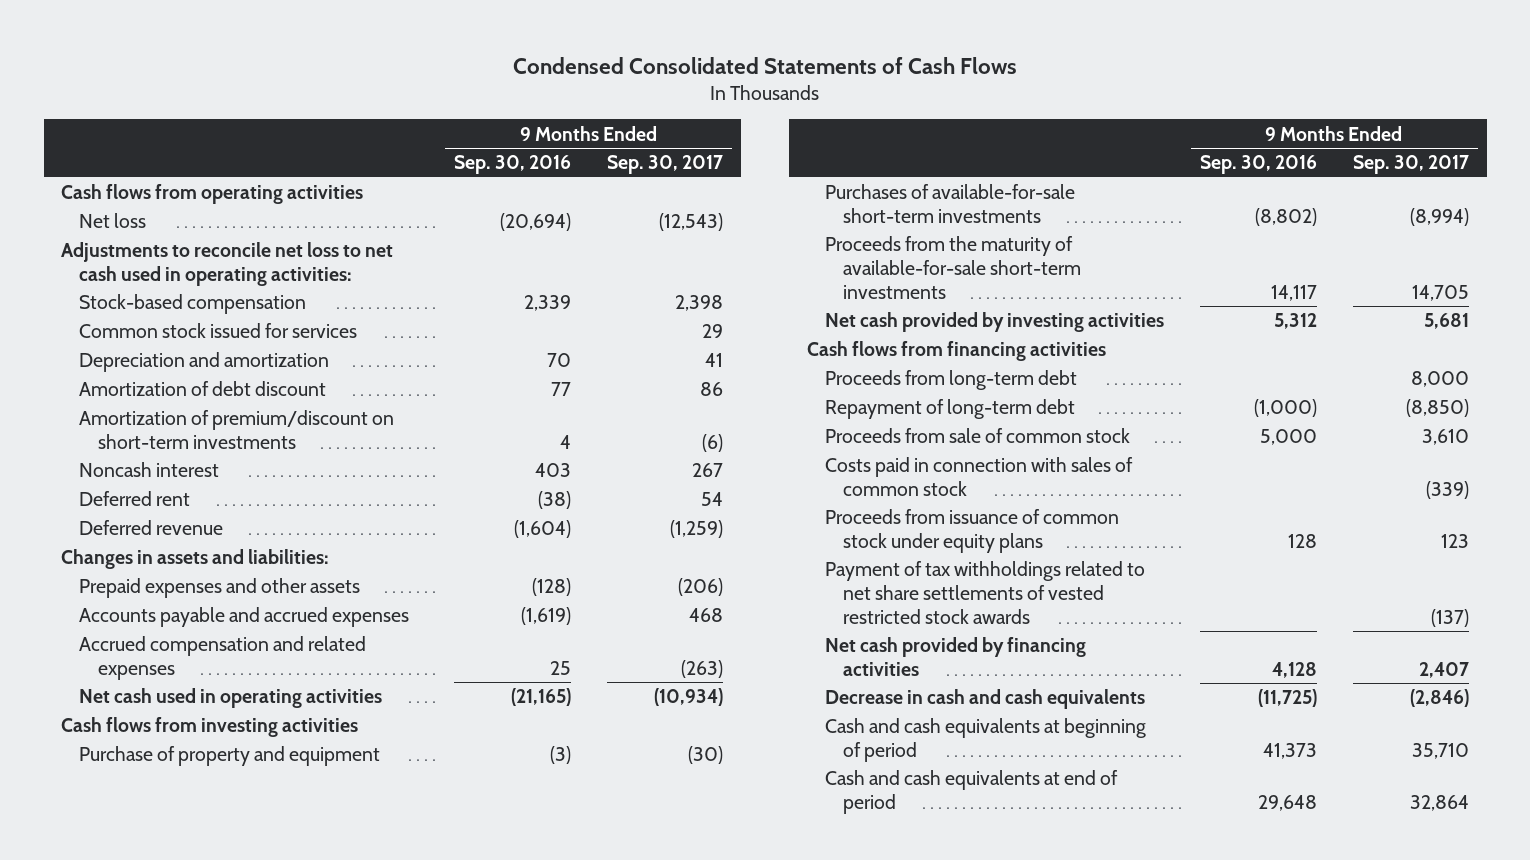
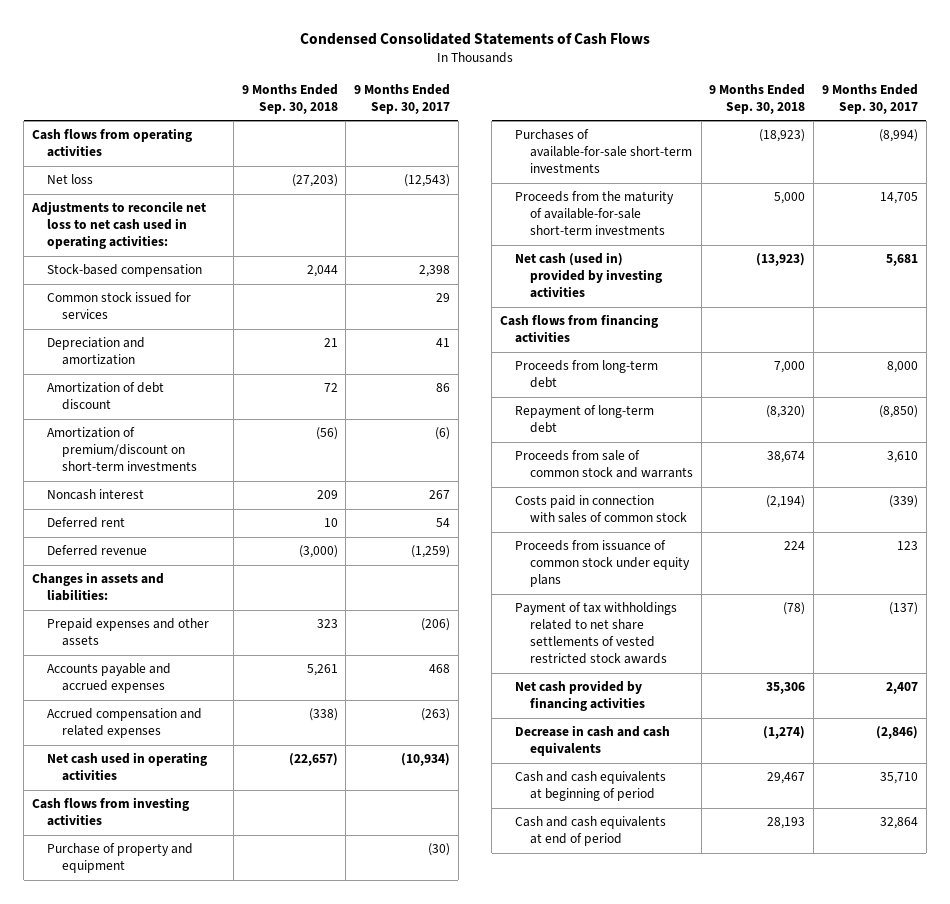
[454,155,572,175] Sep. 30, 2016 -> none
none -> [241,83,338,114] 9 Months Ended Sep. 30, 2018
[825,312,1165,333] Net cash provided by investing activities -> [514,252,662,299] Net cash (used in) provided by investing activities
[825,428,1131,444] Proceeds from sale of common stock -> [514,450,693,479] Proceeds from sale of common stock and warrants

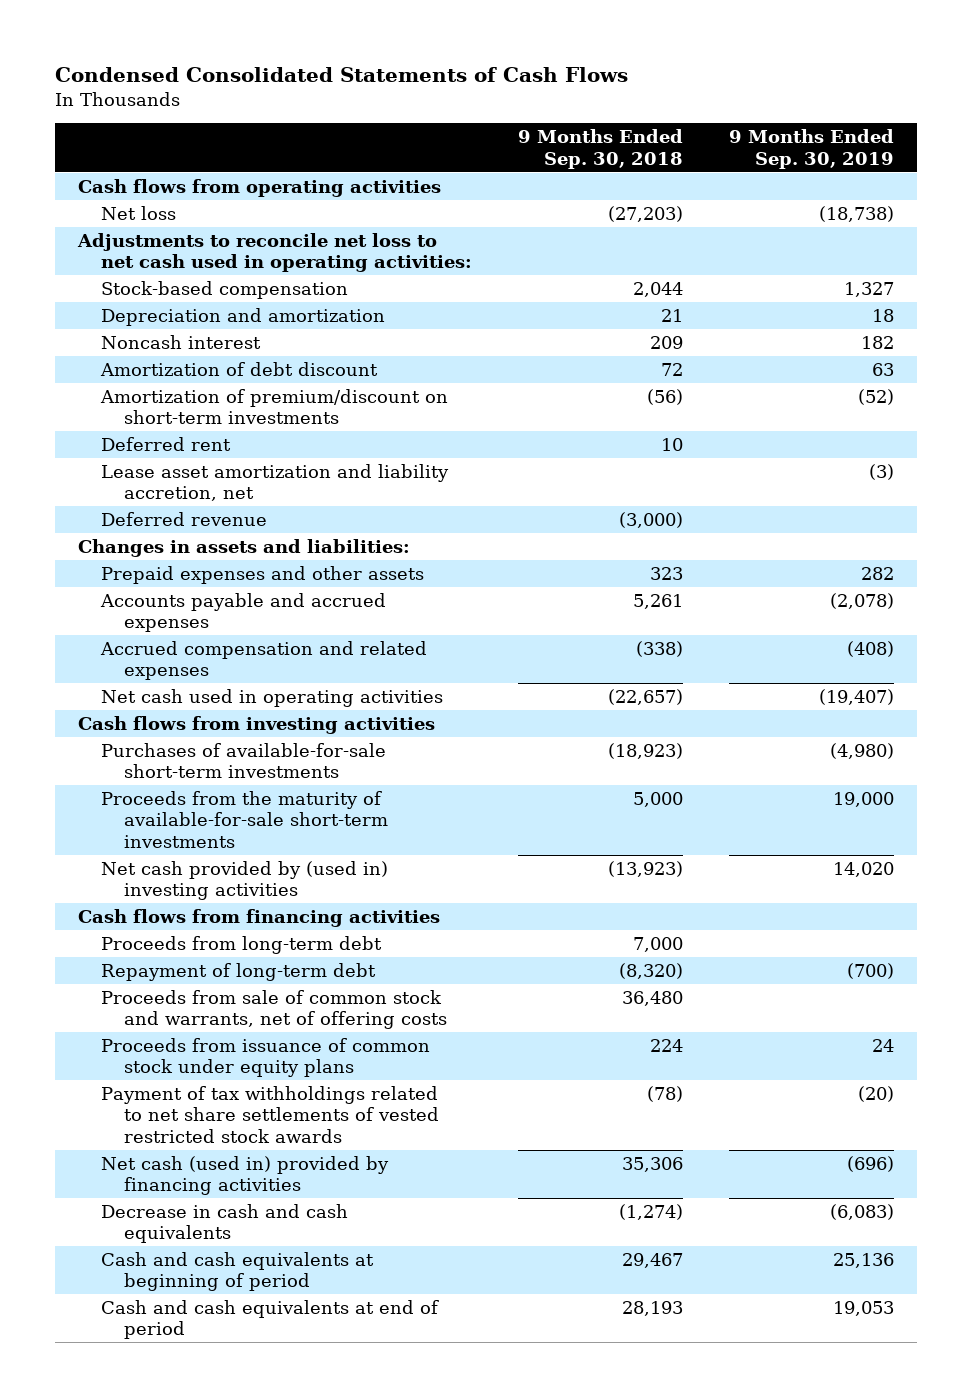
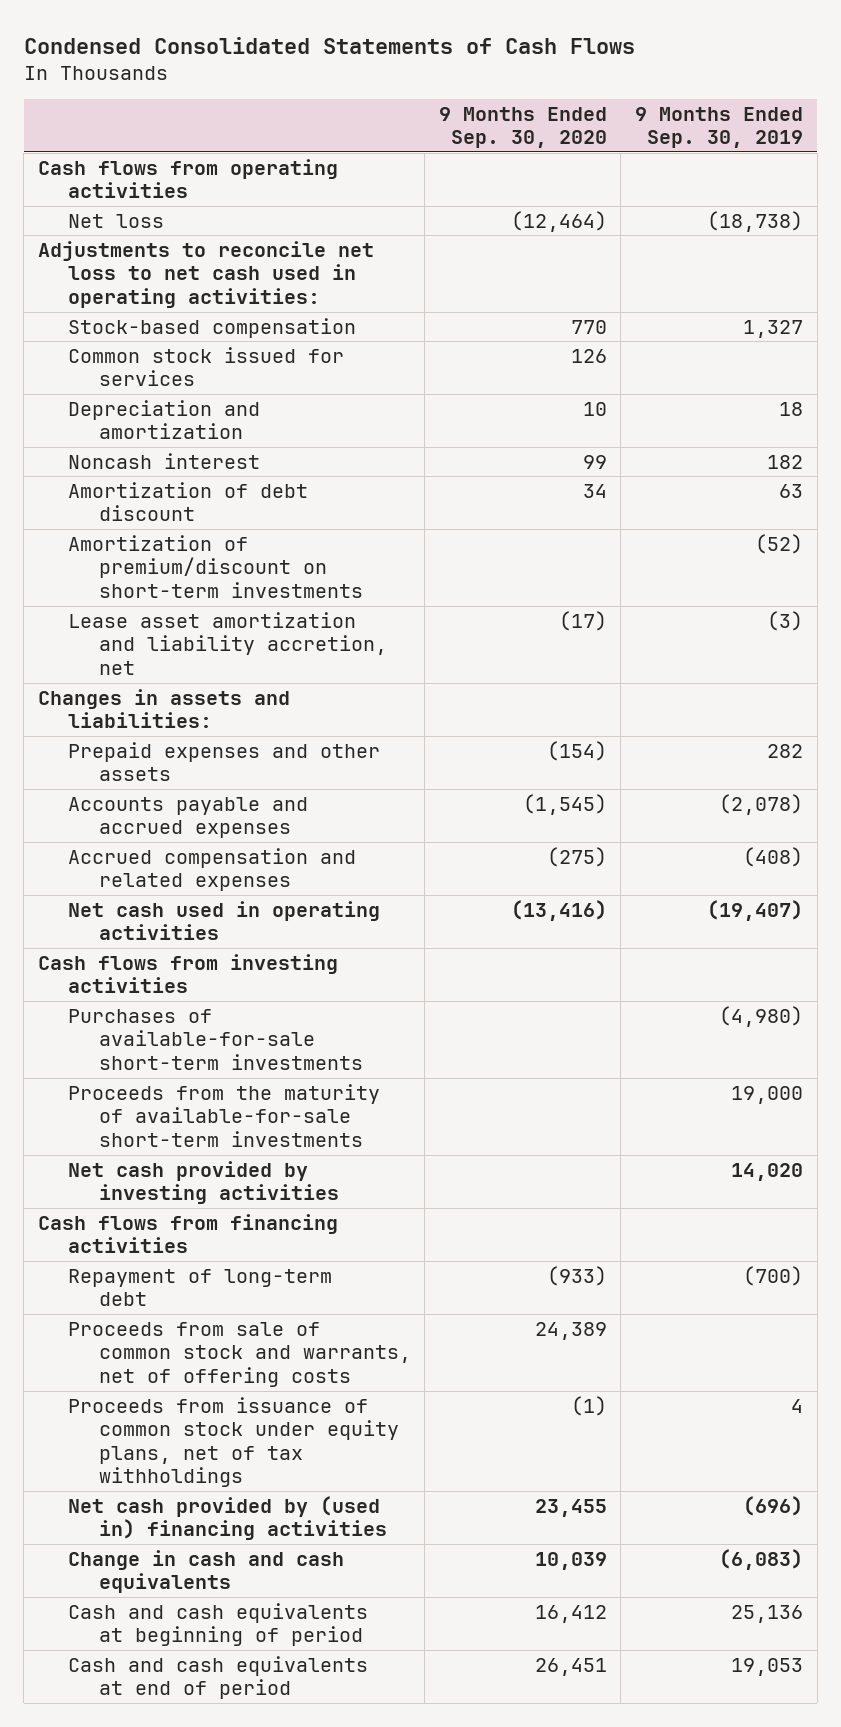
[518,128,684,169] 9 Months Ended Sep. 30, 2018 -> none
none -> [438,106,607,149] 9 Months Ended Sep. 30, 2020
none -> [68,346,345,387] Common stock issued for services
[101,436,232,451] Deferred rent -> none
[101,511,268,526] Deferred revenue -> none
[101,860,389,901] Net cash provided by (used in) investing activities -> [68,1160,339,1205] Net cash provided by investing activities
[101,935,383,954] Proceeds from long-term debt -> none
[101,1085,439,1144] Payment of tax withholdings related to net share settlements of vested restricted stock awards -> none
[101,1037,431,1078] Proceeds from issuance of common stock under equity plans -> [68,1396,399,1488] Proceeds from issuance of common stock under equity plans, net of tax withholdings
[872,1038,895,1052] 24 -> [790,1398,803,1413] 4
[101,1155,390,1196] Net cash (used in) provided by financing activities -> [68,1495,387,1541] Net cash provided by (used in) financing activities
[101,1203,349,1244] Decrease in cash and cash equivalents -> [68,1549,345,1594] Change in cash and cash equivalents

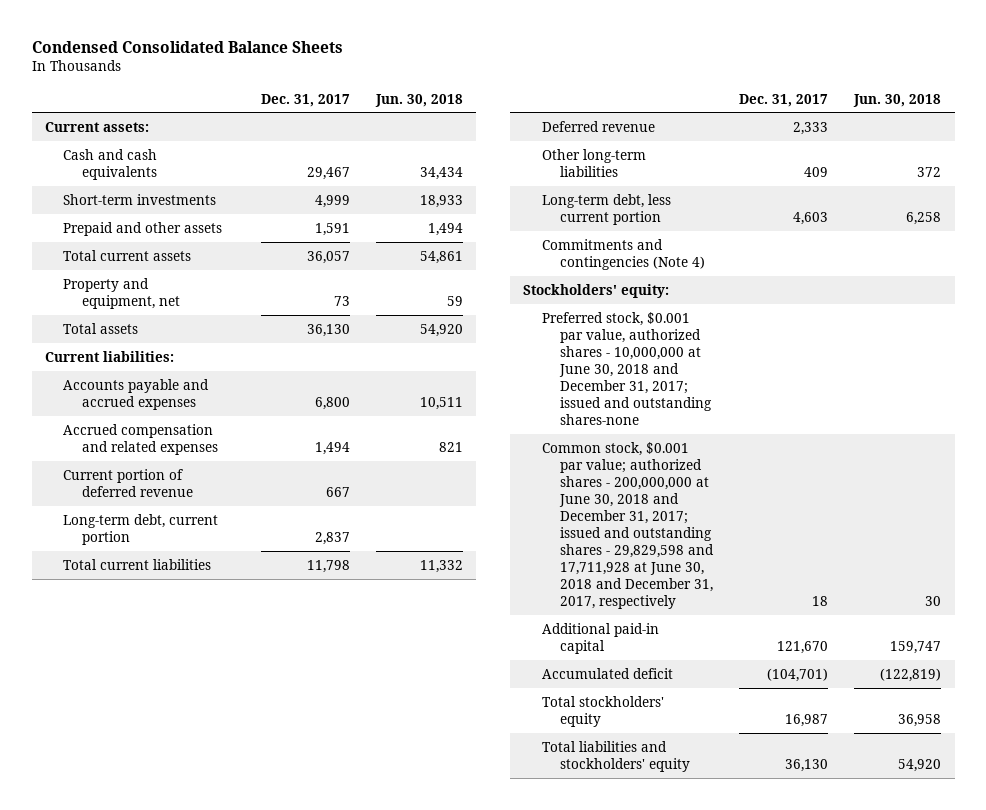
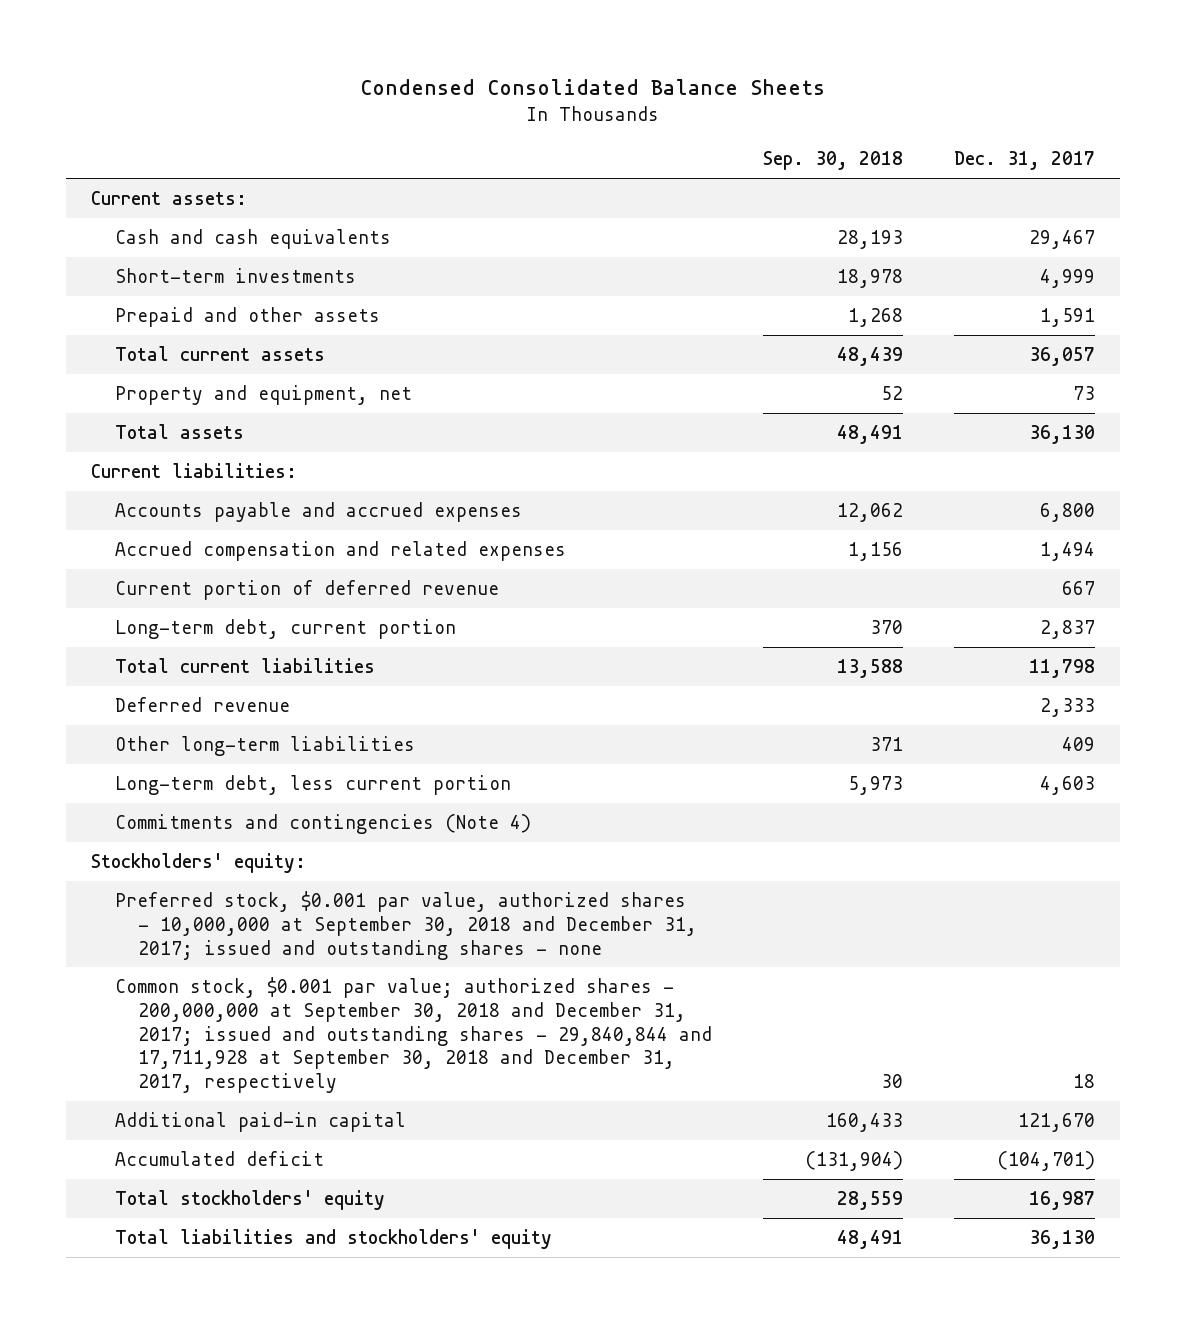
[375,93,464,107] Jun. 30, 2018 -> none
none -> [762,151,903,171] Sep. 30, 2018
[541,311,713,425] Preferred stock, $0.001 par value, authorized shares - 10,000,000 at June 30, 2018 and December 31, 2017; issued and outstanding shares-none -> [114,890,697,960] Preferred stock, $0.001 par value, authorized shares - 10,000,000 at September 30, 2018 and December 31, 2017; issued and outstanding shares - none
[541,441,715,609] Common stock, $0.001 par value; authorized shares - 200,000,000 at June 30, 2018 and December 31, 2017; issued and outstanding shares - 29,829,598 and 17,711,928 at June 30, 2018 and December 31, 2017, respectively -> [114,976,712,1094] Common stock, $0.001 par value; authorized shares - 200,000,000 at September 30, 2018 and December 31, 2017; issued and outstanding shares - 29,840,844 and 17,711,928 at September 30, 2018 and December 31, 2017, respectively

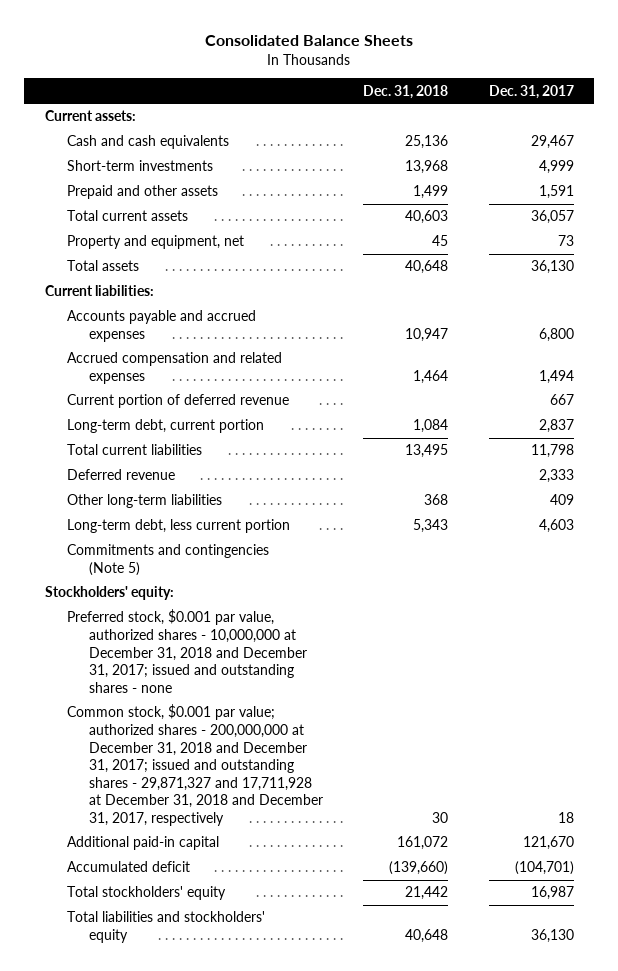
[360,79,826,96] Condensed Consolidated Balance Sheets -> [205,34,414,46] Consolidated Balance Sheets
[762,151,903,171] Sep. 30, 2018 -> none
none -> [363,84,449,99] Dec. 31, 2018
[114,813,531,834] Commitments and contingencies (Note 4) -> [66,544,269,576] Commitments and contingencies (Note 5)
[114,890,697,960] Preferred stock, $0.001 par value, authorized shares - 10,000,000 at September 30, 2018 and December 31, 2017; issued and outstanding shares - none -> [66,609,307,693] Preferred stock, $0.001 par value, authorized shares - 10,000,000 at December 31, 2018 and December 31, 2017; issued and outstanding shares - none
[114,976,712,1094] Common stock, $0.001 par value; authorized shares - 200,000,000 at September 30, 2018 and December 31, 2017; issued and outstanding shares - 29,840,844 and 17,711,928 at September 30, 2018 and December 31, 2017, respectively -> [66,704,323,827] Common stock, $0.001 par value; authorized shares - 200,000,000 at December 31, 2018 and December 31, 2017; issued and outstanding shares - 29,871,327 and 17,711,928 at December 31, 2018 and December 31, 2017, respectively

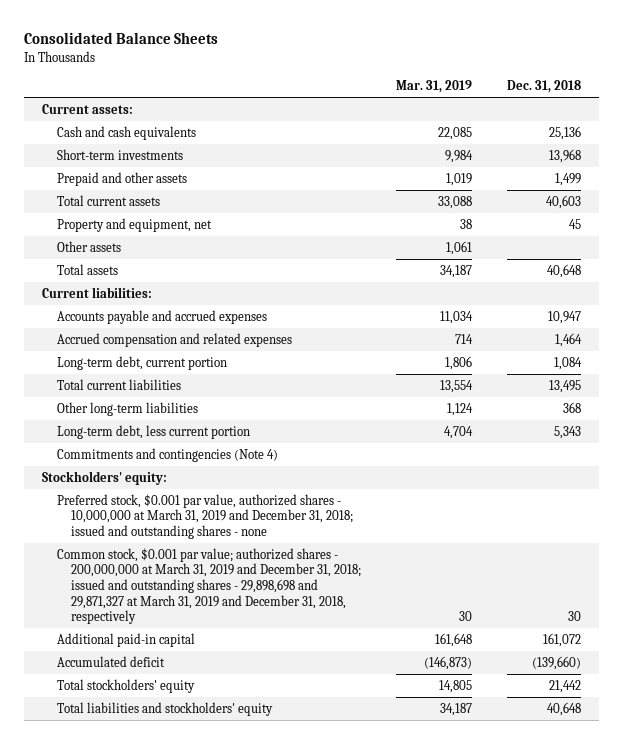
[488,84,574,99] Dec. 31, 2017 -> none
none -> [396,80,473,94] Mar. 31, 2019
none -> [56,240,121,252] Other assets
[66,394,289,409] Current portion of deferred revenue -> none
[66,469,175,481] Deferred revenue -> none
[66,544,269,576] Commitments and contingencies (Note 5) -> [56,447,278,462] Commitments and contingencies (Note 4)
[66,609,307,693] Preferred stock, $0.001 par value, authorized shares - 10,000,000 at December 31, 2018 and December 31, 2017; issued and outstanding shares - none -> [56,493,354,539] Preferred stock, $0.001 par value, authorized shares - 10,000,000 at March 31, 2019 and December 31, 2018; issued and outstanding shares - none
[66,704,323,827] Common stock, $0.001 par value; authorized shares - 200,000,000 at December 31, 2018 and December 31, 2017; issued and outstanding shares - 29,871,327 and 17,711,928 at December 31, 2018 and December 31, 2017, respectively -> [56,547,362,625] Common stock, $0.001 par value; authorized shares - 200,000,000 at March 31, 2019 and December 31, 2018; issued and outstanding shares - 29,898,698 and 29,871,327 at March 31, 2019 and December 31, 2018, respectively

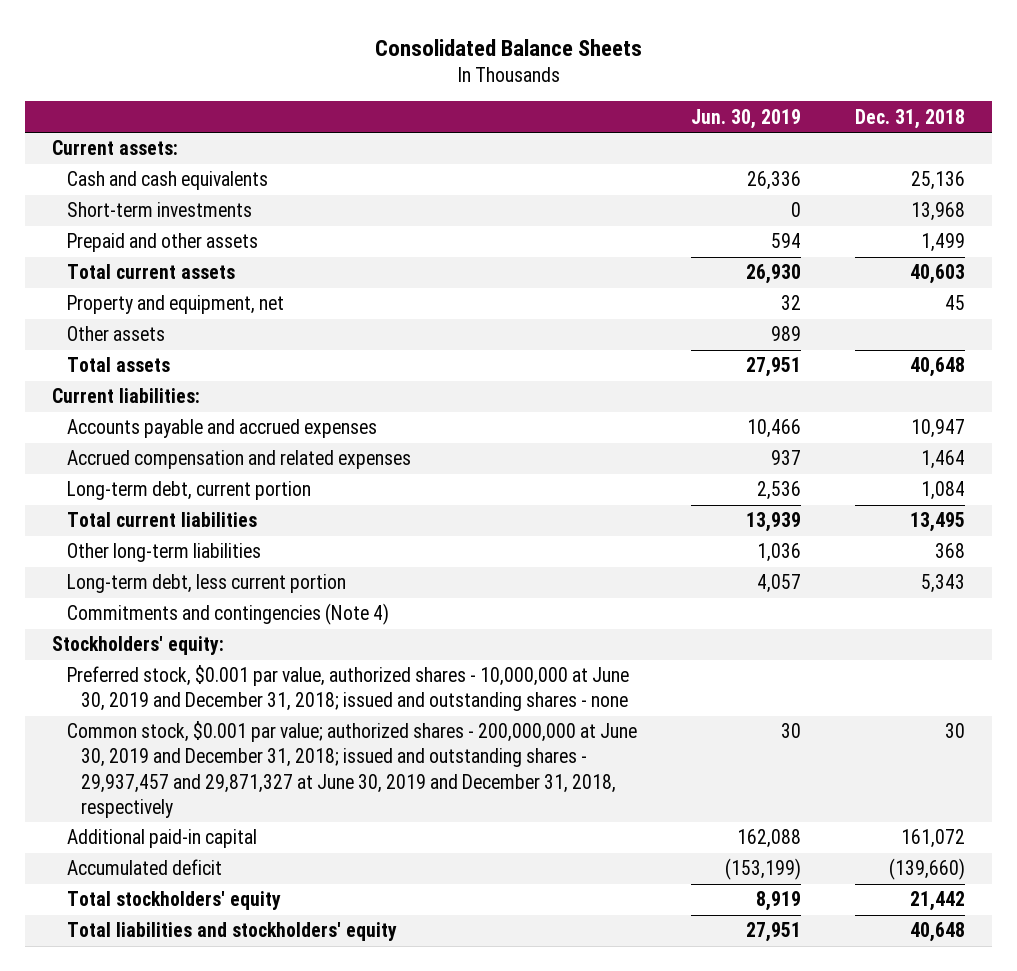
[396,80,473,94] Mar. 31, 2019 -> none
none -> [690,108,801,129] Jun. 30, 2019
[56,493,354,539] Preferred stock, $0.001 par value, authorized shares - 10,000,000 at March 31, 2019 and December 31, 2018; issued and outstanding shares - none -> [66,665,629,712] Preferred stock, $0.001 par value, authorized shares - 10,000,000 at June 30, 2019 and December 31, 2018; issued and outstanding shares - none
[56,547,362,625] Common stock, $0.001 par value; authorized shares - 200,000,000 at March 31, 2019 and December 31, 2018; issued and outstanding shares - 29,898,698 and 29,871,327 at March 31, 2019 and December 31, 2018, respectively -> [66,721,637,818] Common stock, $0.001 par value; authorized shares - 200,000,000 at June 30, 2019 and December 31, 2018; issued and outstanding shares - 29,937,457 and 29,871,327 at June 30, 2019 and December 31, 2018, respectively

